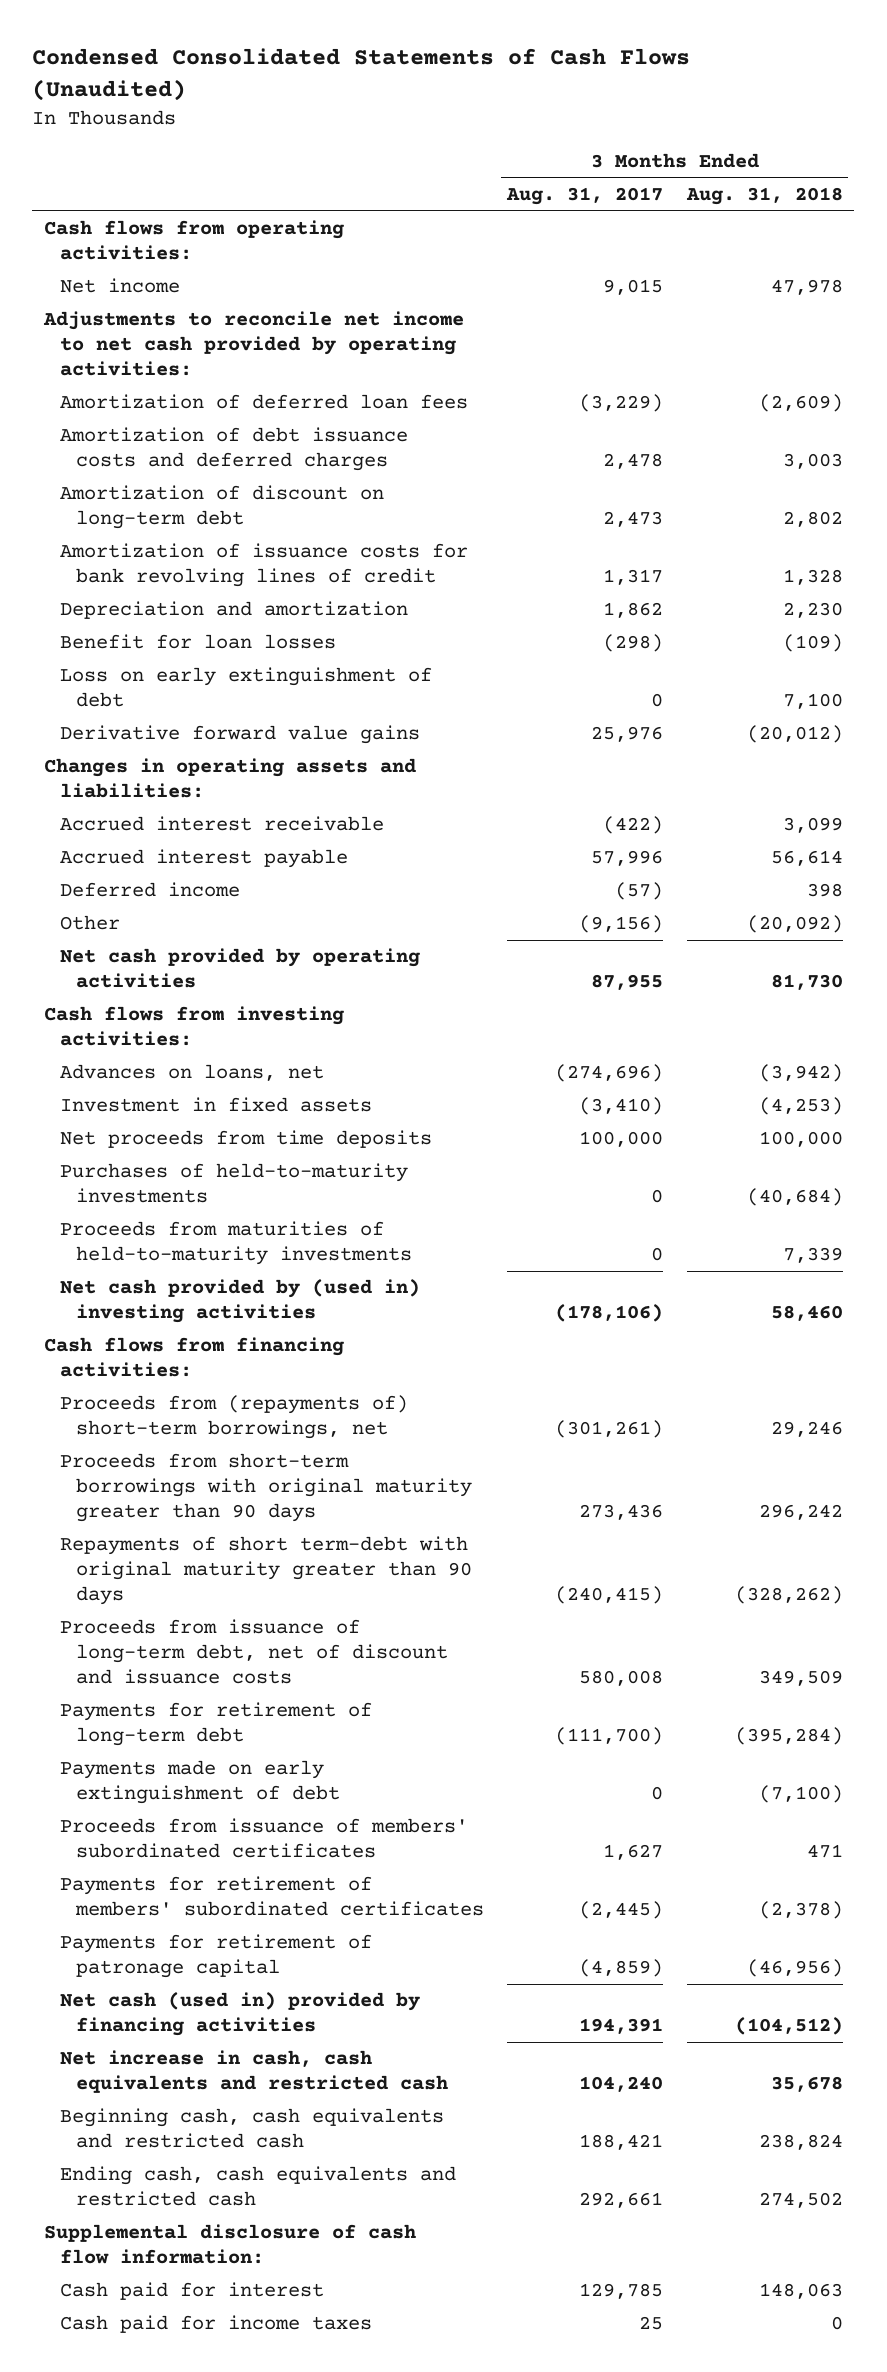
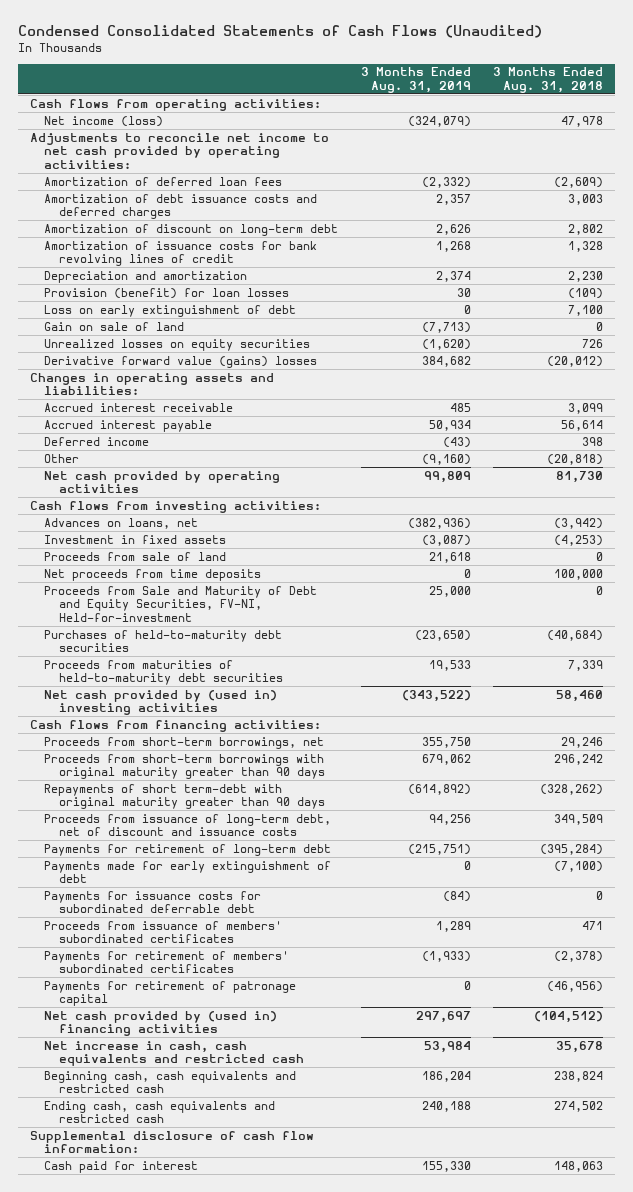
[506,187,664,206] Aug. 31, 2017 -> none
none -> [360,67,471,93] 3 Months Ended Aug. 31, 2019
[59,278,180,294] Net income -> [44,115,164,127] Net income (loss)
[59,634,336,650] Benefit for loan losses -> [44,287,290,299] Provision (benefit) for loan losses
none -> [44,321,185,331] Gain on sale of land
none -> [44,338,311,351] Unrealized losses on equity securities
[59,725,420,745] Derivative forward value gains -> [44,355,318,368] Derivative forward value (gains) losses
[746,915,843,934] (20,092) -> [547,453,604,465] (20,818)
none -> [44,551,227,561] Proceeds from sale of land
none -> [44,585,318,622] Proceeds from Sale and Maturity of Debt and Equity Securities, FV-NI, Held-for-investment
[59,1163,408,1204] Purchases of held-to-maturity investments -> [44,629,283,653] Purchases of held-to-maturity debt securities
[59,1221,412,1266] Proceeds from maturities of held-to-maturity investments -> [44,659,283,686] Proceeds from maturities of held-to-maturity debt securities
[59,1395,408,1440] Proceeds from (repayments of) short-term borrowings, net -> [44,736,325,749] Proceeds from short-term borrowings, net
[59,1760,340,1805] Payments made on early extinguishment of debt -> [44,860,332,884] Payments made for early extinguishment of debt
none -> [44,890,262,914] Payments for issuance costs for subordinated deferrable debt
[59,1992,420,2037] Net cash (used in) provided by financing activities -> [44,1010,278,1037] Net cash provided by (used in) financing activities
[59,2315,372,2334] Cash paid for income taxes -> none

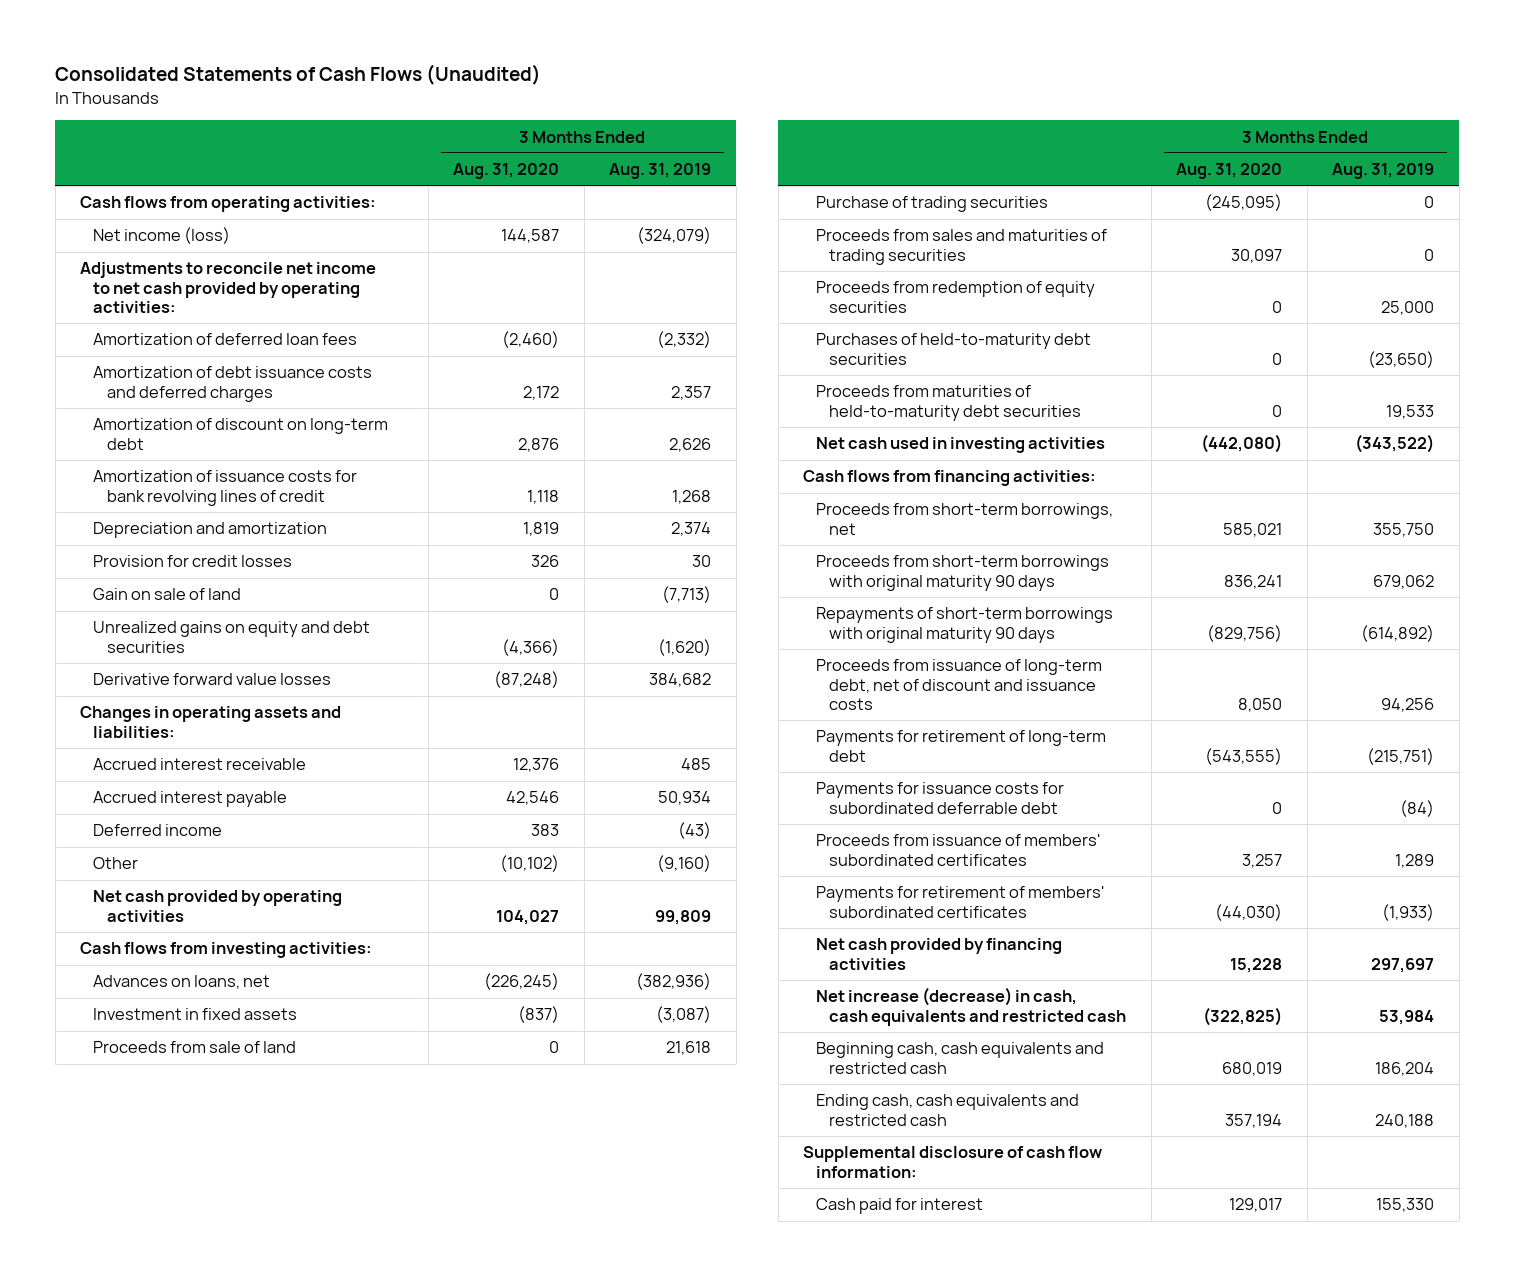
[18,25,543,39] Condensed Consolidated Statements of Cash Flows (Unaudited) -> [55,64,542,86] Consolidated Statements of Cash Flows (Unaudited)
[493,67,604,93] 3 Months Ended Aug. 31, 2018 -> none
none -> [453,163,560,180] Aug. 31, 2020
[44,304,297,317] Loss on early extinguishment of debt -> none
[44,287,290,299] Provision (benefit) for loan losses -> [93,555,293,568] Provision for credit losses
[44,338,311,351] Unrealized losses on equity securities -> [93,621,371,653] Unrealized gains on equity and debt securities
[44,355,318,368] Derivative forward value (gains) losses -> [93,673,332,686] Derivative forward value losses
[44,568,262,581] Net proceeds from time deposits -> none
none -> [816,196,1049,213] Purchase of trading securities
[44,585,318,622] Proceeds from Sale and Maturity of Debt and Equity Securities, FV-NI, Held-for-investment -> [816,229,1108,265] Proceeds from sales and maturities of trading securities
[428,585,471,597] 25,000 -> [1424,248,1435,261] 0
none -> [816,281,1096,313] Proceeds from redemption of equity securities
[44,689,278,716] Net cash provided by (used in) investing activities -> [816,437,1106,454] Net cash used in investing activities
[44,753,325,780] Proceeds from short-term borrowings with original maturity greater than 90 days -> [816,555,1110,591] Proceeds from short-term borrowings with original maturity 90 days
[44,783,325,810] Repayments of short term-debt with original maturity greater than 90 days -> [816,607,1114,643] Repayments of short-term borrowings with original maturity 90 days
[44,860,332,884] Payments made for early extinguishment of debt -> none
[44,980,297,1007] Payments for retirement of patronage capital -> none
[44,1010,278,1037] Net cash provided by (used in) financing activities -> [816,938,1063,970] Net cash provided by financing activities
[44,1040,304,1067] Net increase in cash, cash equivalents and restricted cash -> [816,987,1127,1026] Net increase (decrease) in cash, cash equivalents and restricted cash

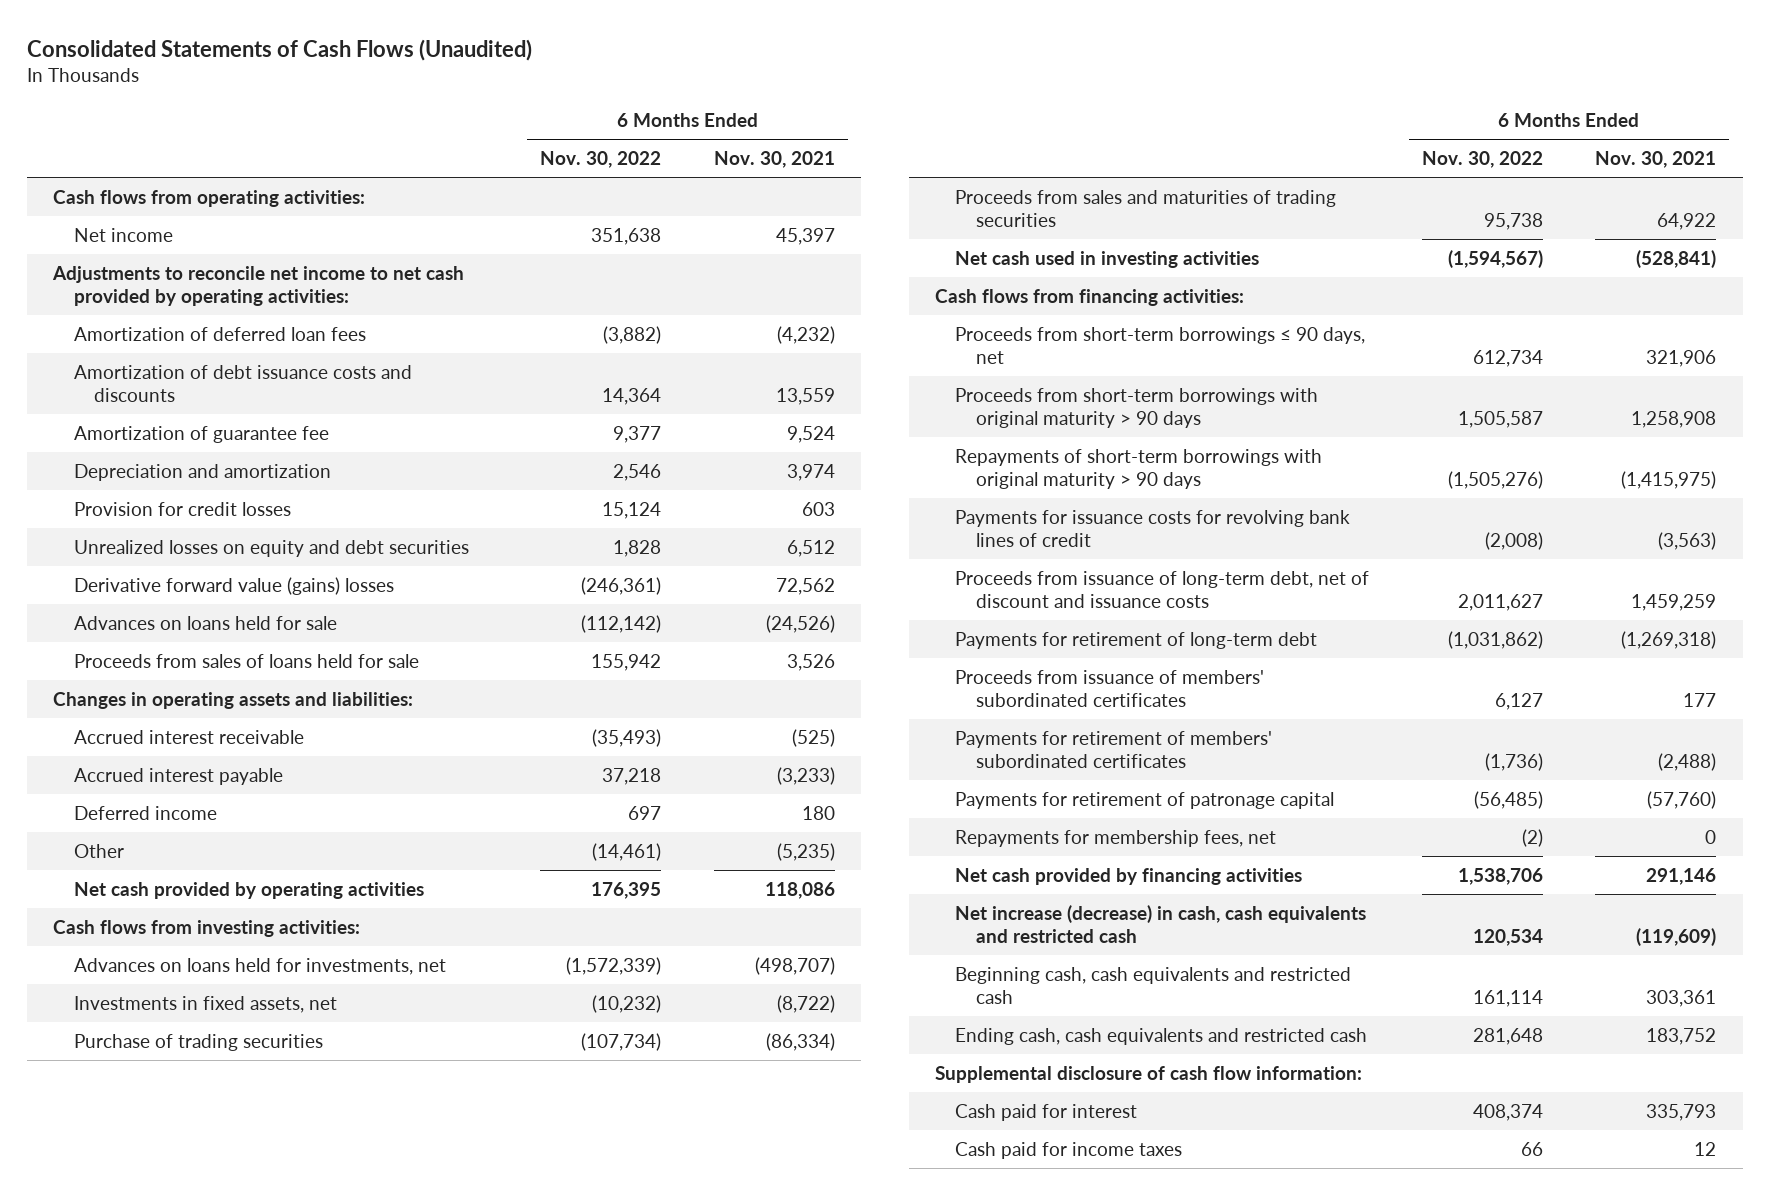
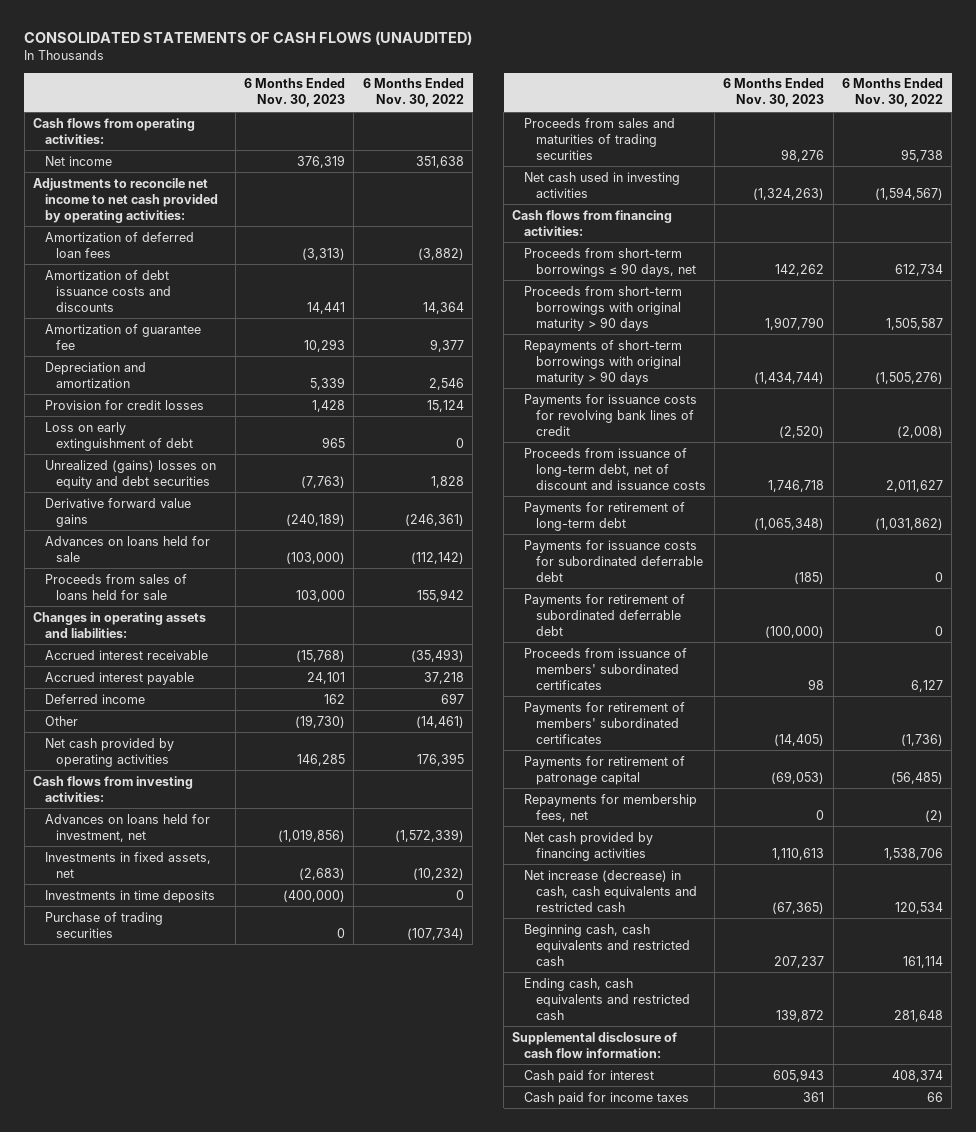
[27,38,533,61] Consolidated Statements of Cash Flows (Unaudited) -> [24,31,473,46] CONSOLIDATED STATEMENTS OF CASH FLOWS (UNAUDITED)
[713,150,835,168] Nov. 30, 2021 -> none
none -> [243,78,345,108] 6 Months Ended Nov. 30, 2023
none -> [44,421,194,451] Loss on early extinguishment of debt
[73,539,469,557] Unrealized losses on equity and debt securities -> [44,459,216,489] Unrealized (gains) losses on equity and debt securities
[73,576,394,595] Derivative forward value (gains) losses -> [44,497,191,527] Derivative forward value gains
[73,957,446,975] Advances on loans held for investments, net -> [44,813,210,842] Advances on loans held for investment, net
none -> [44,889,215,903] Investments in time deposits
none -> [524,539,703,582] Payments for issuance costs for subordinated deferrable debt
none -> [524,593,686,636] Payments for retirement of subordinated deferrable debt

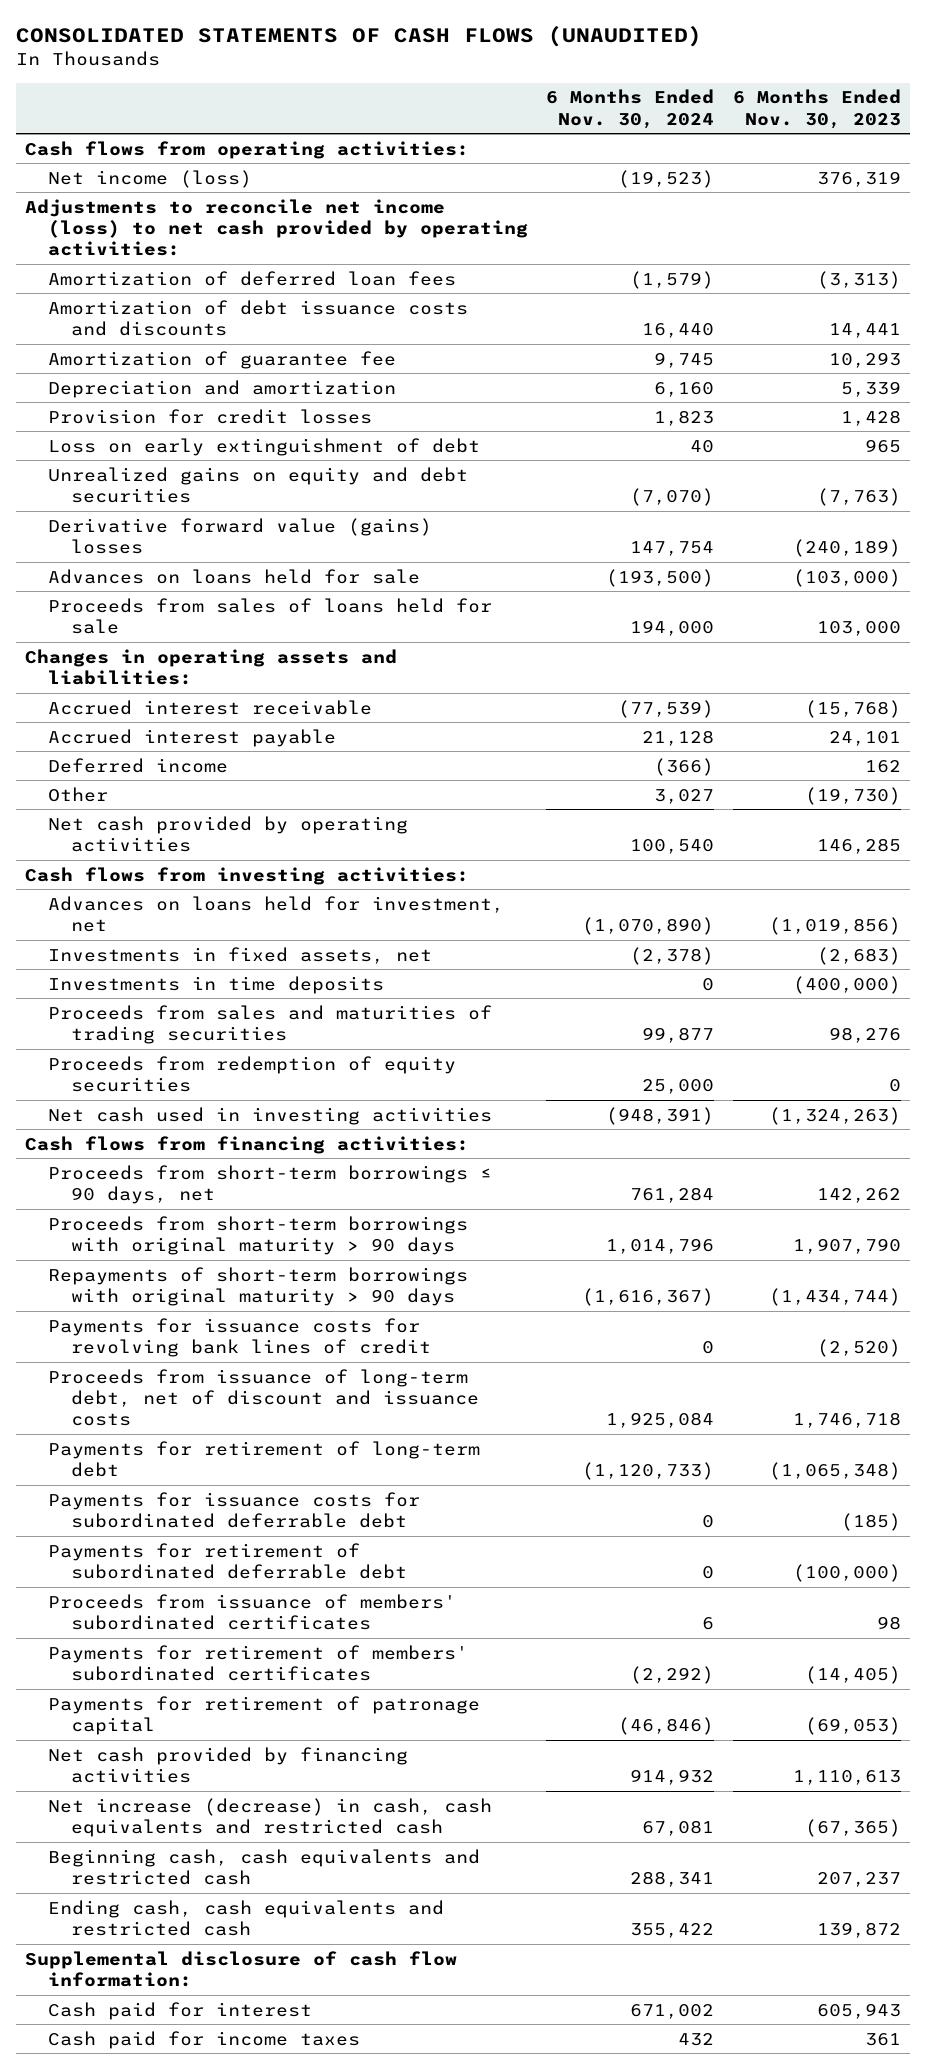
[362,78,464,108] 6 Months Ended Nov. 30, 2022 -> none
none -> [546,89,715,129] 6 Months Ended Nov. 30, 2024
[44,155,112,166] Net income -> [47,169,252,188] Net income (loss)
[33,177,218,223] Adjustments to reconcile net income to net cash provided by operating activities: -> [25,198,528,257] Adjustments to reconcile net income (loss) to net cash provided by operating activities:
[44,459,216,489] Unrealized (gains) losses on equity and debt securities -> [47,466,468,504] Unrealized gains on equity and debt securities
[44,497,191,527] Derivative forward value gains -> [47,517,432,555] Derivative forward value (gains) losses
[44,911,163,938] Purchase of trading securities -> none
none -> [47,1055,456,1093] Proceeds from redemption of equity securities
[524,793,698,822] Repayments for membership fees, net -> none

